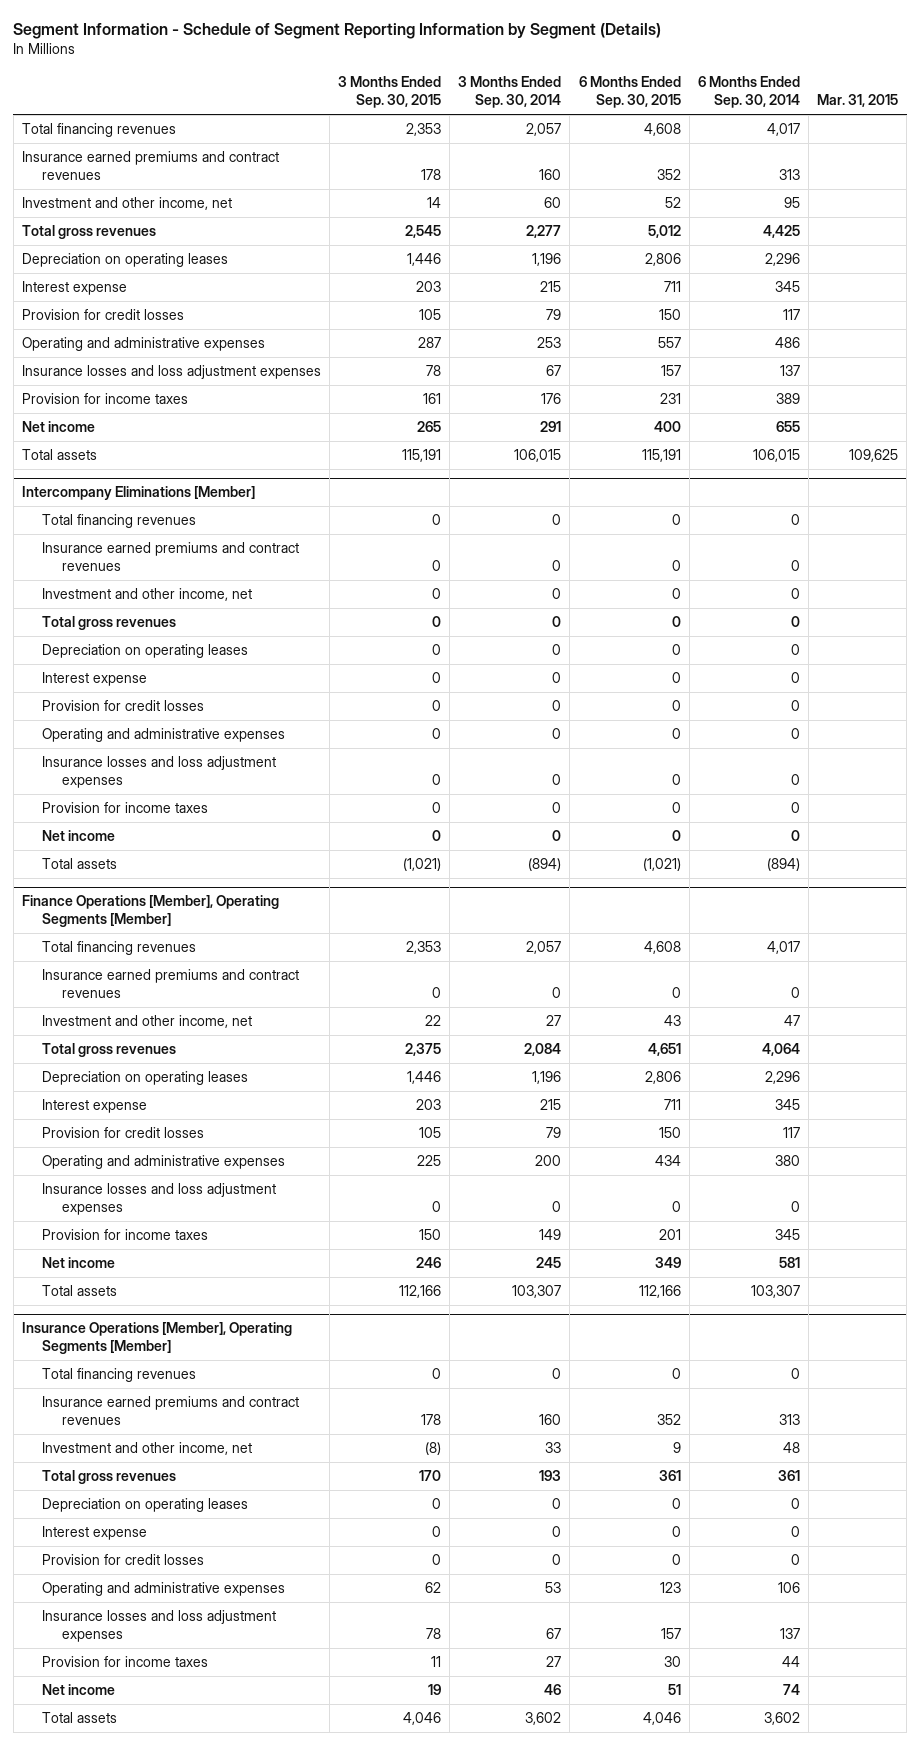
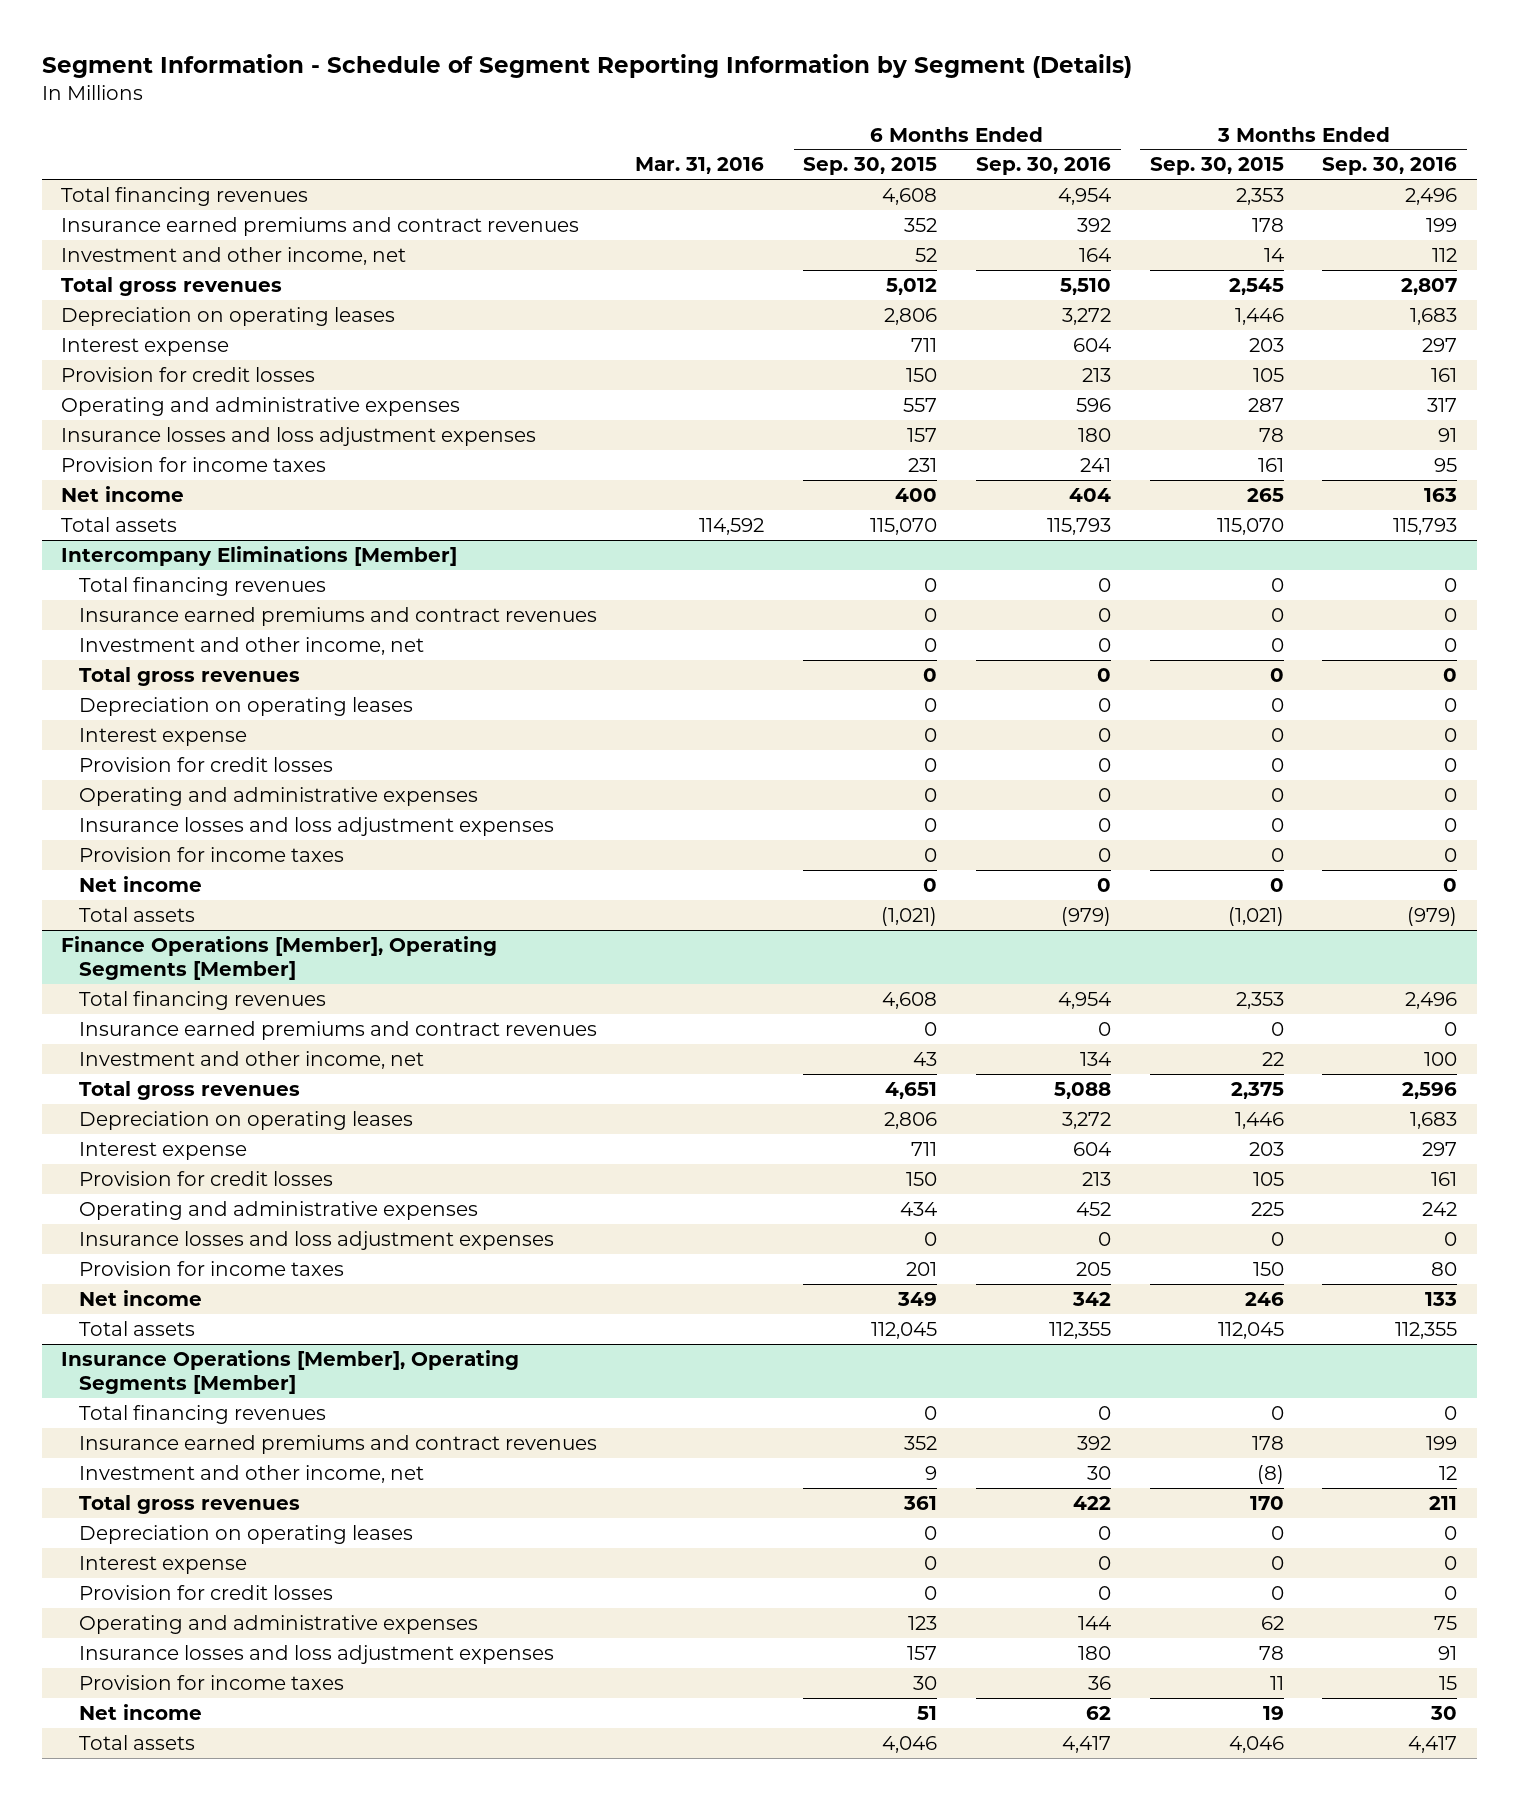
[458,76,562,109] 3 Months Ended Sep. 30, 2014 -> none
[697,76,800,109] 6 Months Ended Sep. 30, 2014 -> none
[816,94,898,108] Mar. 31, 2015 -> none
none -> [635,157,765,175] Mar. 31, 2016
none -> [975,157,1111,176] Sep. 30, 2016
none -> [1322,157,1458,176] Sep. 30, 2016
[402,449,442,463] 115,191 -> [1216,517,1284,535] 115,070
[641,449,681,463] 115,191 -> [870,517,938,535] 115,070
[399,1285,442,1299] 112,166 -> [1217,1321,1284,1339] 112,045
[638,1285,681,1299] 112,166 -> [871,1321,938,1339] 112,045

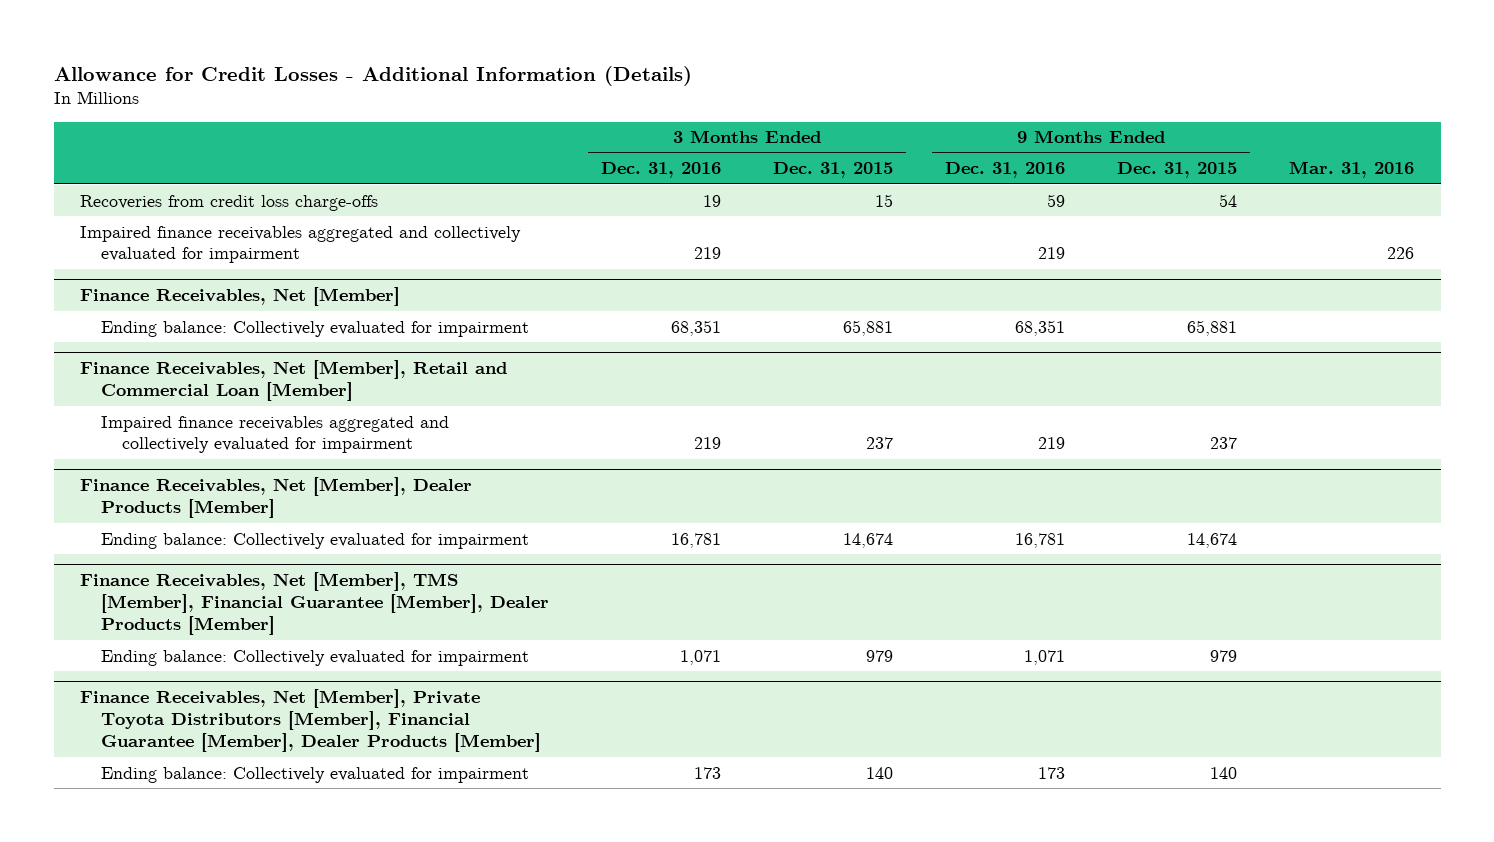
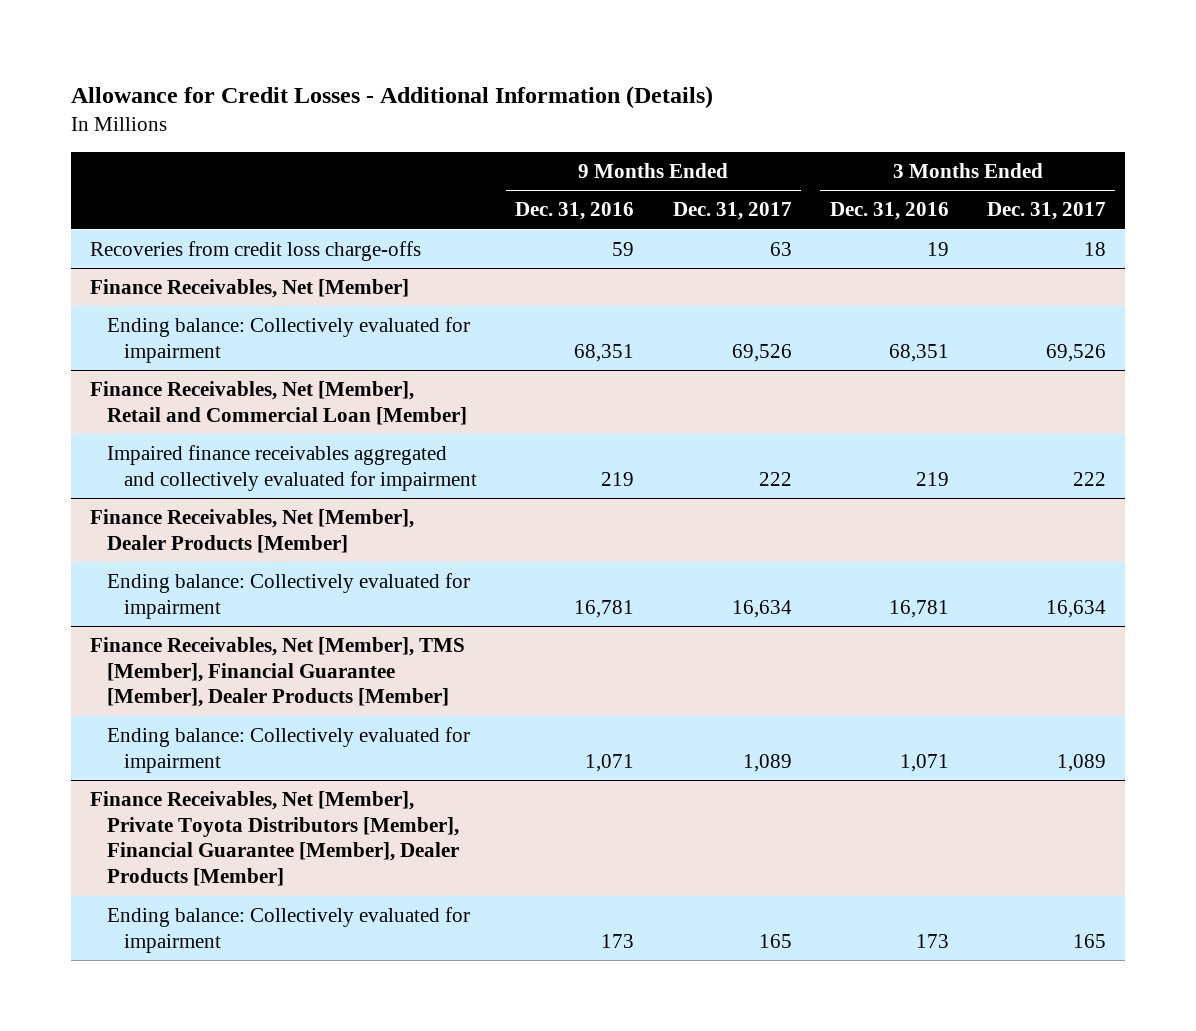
[772,162,893,179] Dec. 31, 2015 -> none
[1117,162,1238,179] Dec. 31, 2015 -> none
[1289,161,1415,179] Mar. 31, 2016 -> none
none -> [672,202,792,221] Dec. 31, 2017
none -> [986,202,1106,221] Dec. 31, 2017
[79,225,521,264] Impaired finance receivables aggregated and collectively evaluated for impairment -> none

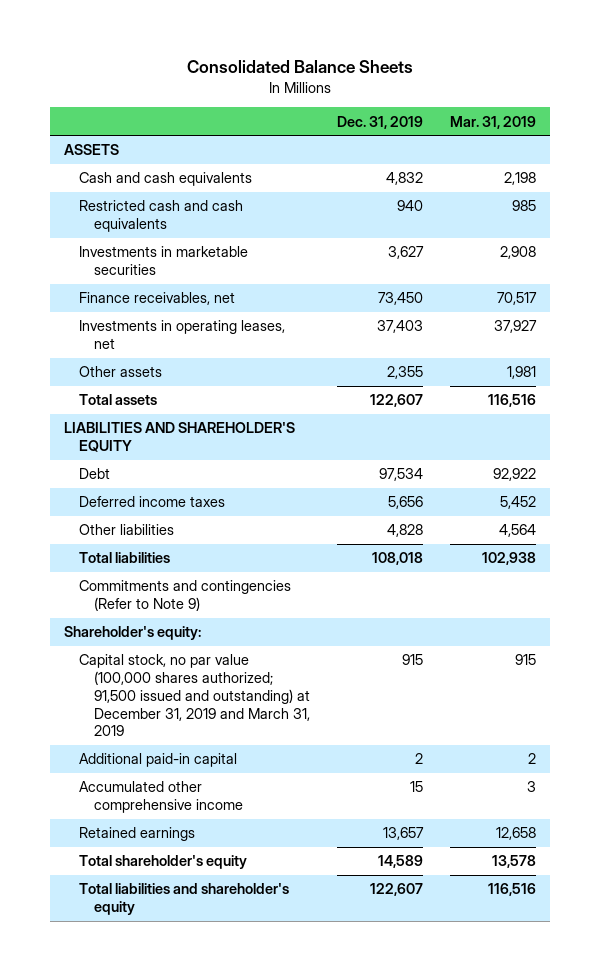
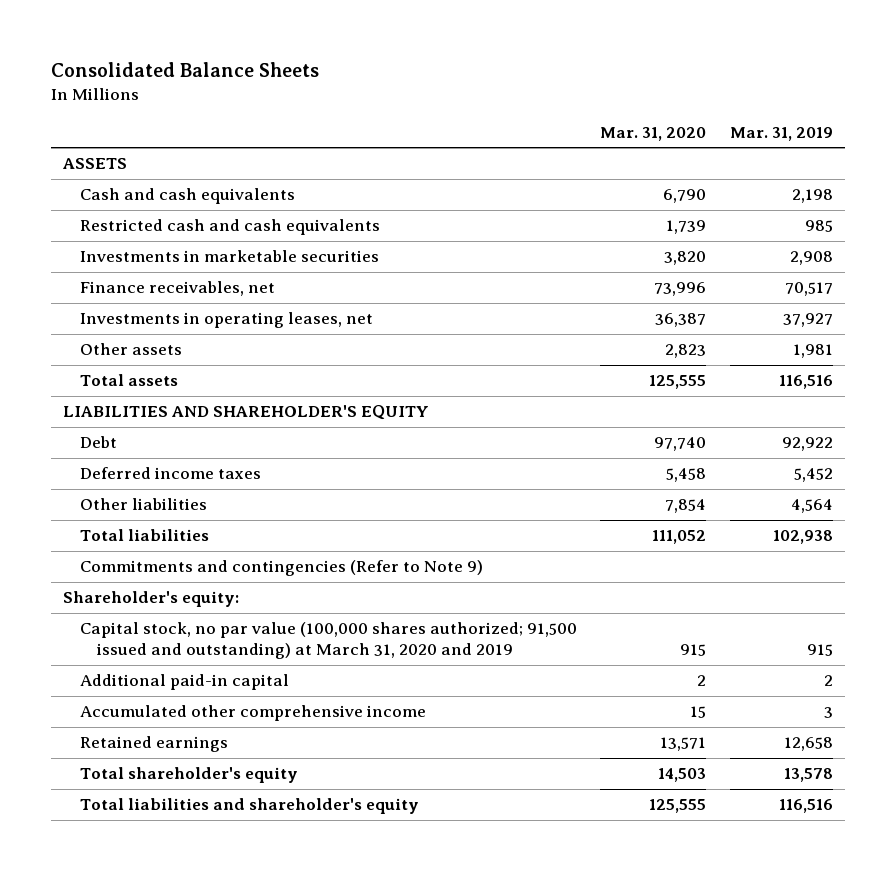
[337,115,424,129] Dec. 31, 2019 -> none
none -> [600,126,707,141] Mar. 31, 2020
[78,654,310,737] Capital stock, no par value (100,000 shares authorized; 91,500 issued and outstanding) at December 31, 2019 and March 31, 2019 -> [79,622,577,660] Capital stock, no par value (100,000 shares authorized; 91,500 issued and outstanding) at March 31, 2020 and 2019

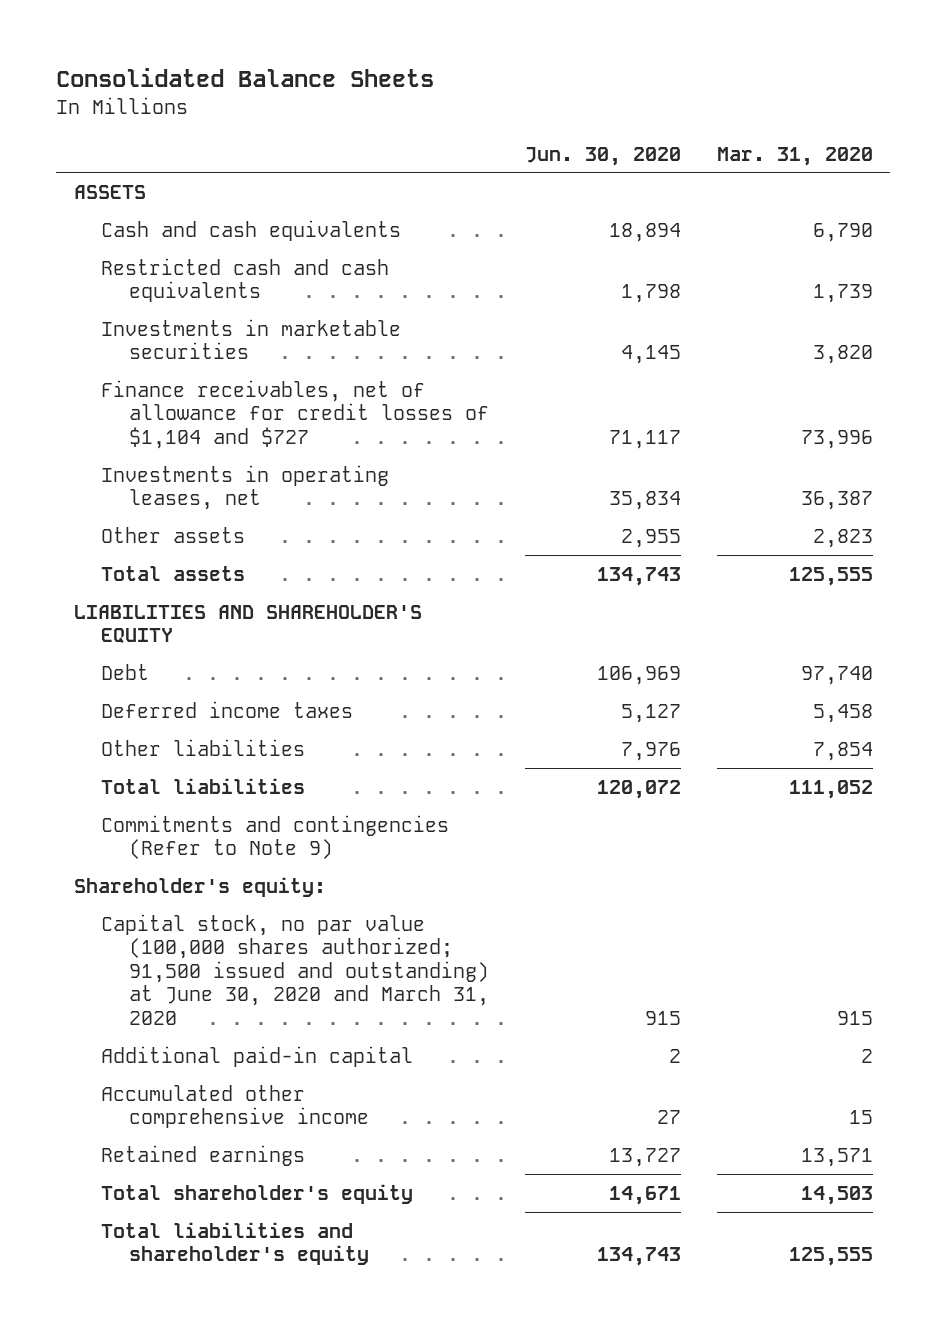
[729,126,833,141] Mar. 31, 2019 -> none
none -> [524,146,681,166] Jun. 30, 2020
[79,281,275,297] Finance receivables, net -> [101,380,489,449] Finance receivables, net of allowance for credit losses of $1,104 and $727
[79,622,577,660] Capital stock, no par value (100,000 shares authorized; 91,500 issued and outstanding) at March 31, 2020 and 2019 -> [101,914,489,1025] Capital stock, no par value (100,000 shares authorized; 91,500 issued and outstanding) at June 30, 2020 and March 31, 2020

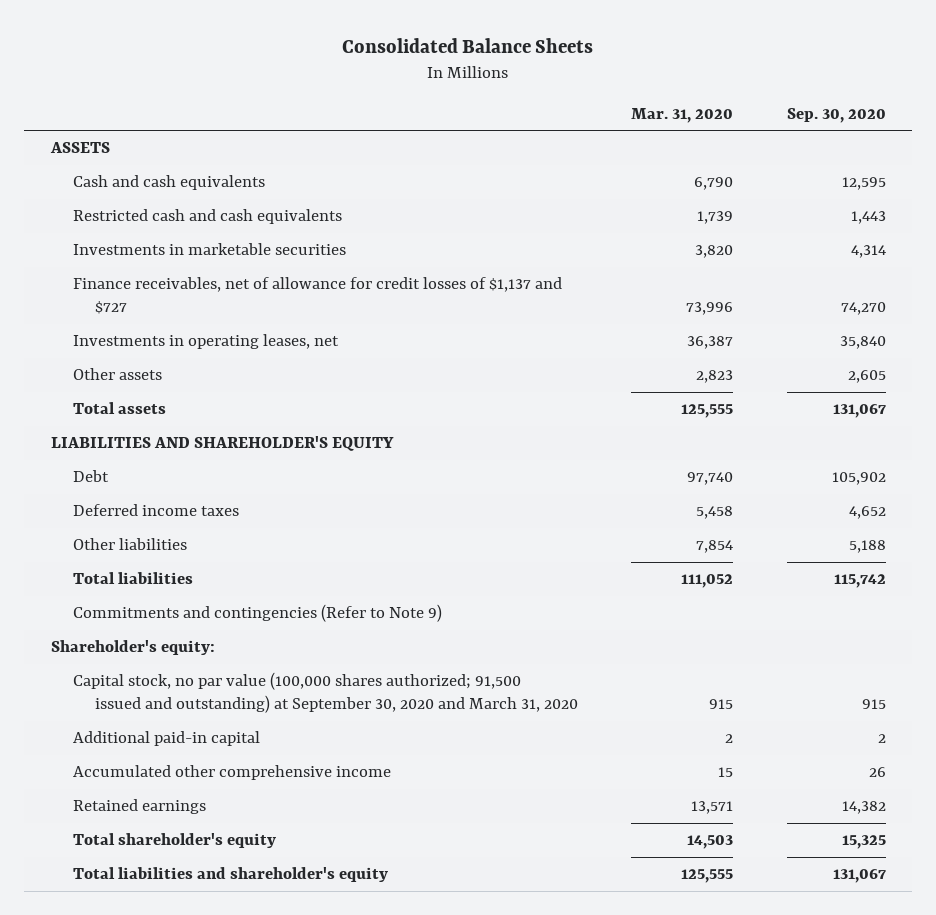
[524,146,681,166] Jun. 30, 2020 -> none
none -> [786,107,886,123] Sep. 30, 2020
[101,380,489,449] Finance receivables, net of allowance for credit losses of $1,104 and $727 -> [72,277,562,314] Finance receivables, net of allowance for credit losses of $1,137 and $727
[101,914,489,1025] Capital stock, no par value (100,000 shares authorized; 91,500 issued and outstanding) at June 30, 2020 and March 31, 2020 -> [72,672,579,713] Capital stock, no par value (100,000 shares authorized; 91,500 issued and outstanding) at September 30, 2020 and March 31, 2020

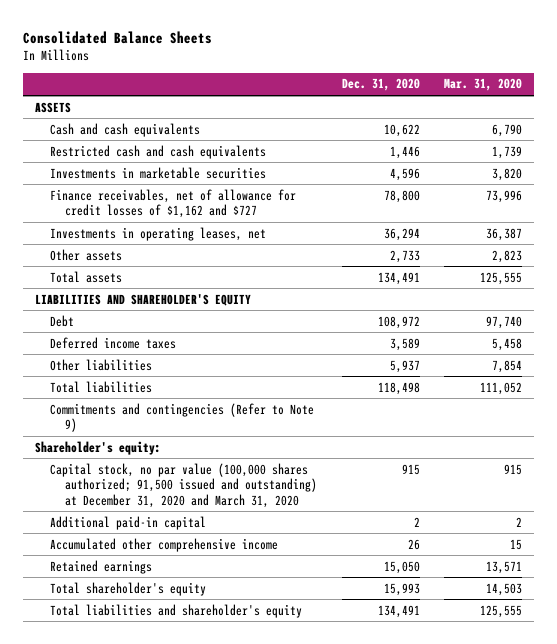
[786,107,886,123] Sep. 30, 2020 -> none
none -> [341,78,420,92] Dec. 31, 2020
[72,277,562,314] Finance receivables, net of allowance for credit losses of $1,137 and $727 -> [50,188,297,219] Finance receivables, net of allowance for credit losses of $1,162 and $727
[72,672,579,713] Capital stock, no par value (100,000 shares authorized; 91,500 issued and outstanding) at September 30, 2020 and March 31, 2020 -> [50,462,318,508] Capital stock, no par value (100,000 shares authorized; 91,500 issued and outstanding) at December 31, 2020 and March 31, 2020

